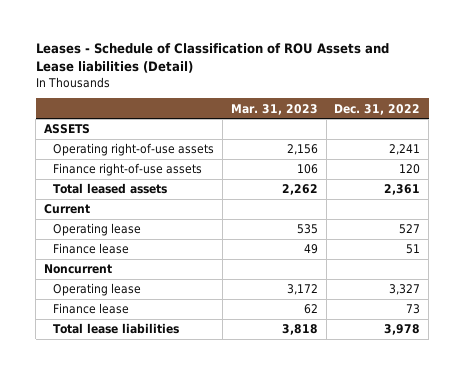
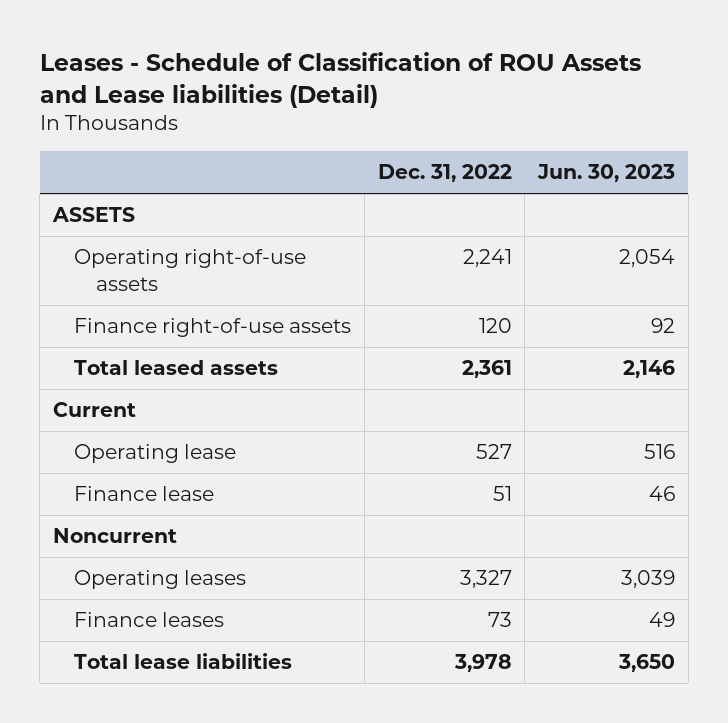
[230,103,318,115] Mar. 31, 2023 -> none
none -> [537,164,676,183] Jun. 30, 2023
[53,283,142,297] Operating lease -> [74,570,247,590] Operating leases
[53,303,130,315] Finance lease -> [74,612,225,628] Finance leases

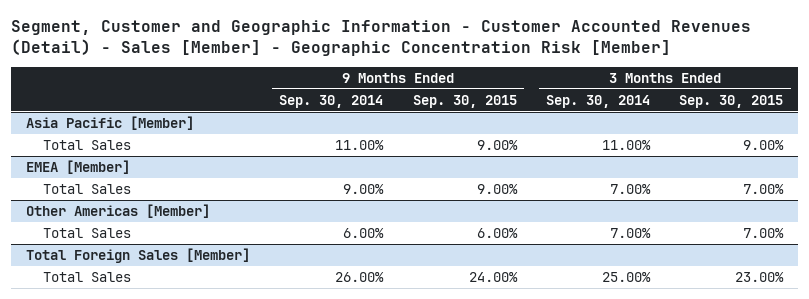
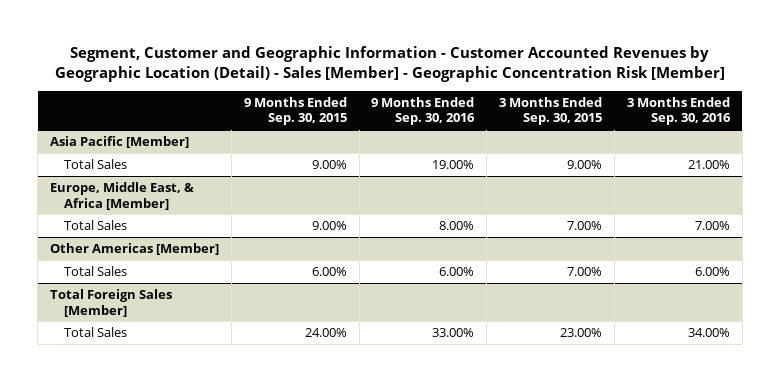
[11,20,752,57] Segment, Customer and Geographic Information - Customer Accounted Revenues (Detail) - Sales [Member] - Geographic Concentration Risk [Member] -> [54,45,725,82] Segment, Customer and Geographic Information - Customer Accounted Revenues by Geographic Location (Detail) - Sales [Member] - Geographic Concentration Risk [Member]
[279,94,384,108] Sep. 30, 2014 -> none
[546,94,651,108] Sep. 30, 2014 -> none
none -> [371,96,476,126] 9 Months Ended Sep. 30, 2016
none -> [626,96,731,126] 3 Months Ended Sep. 30, 2016
[25,159,130,174] EMEA [Member] -> [50,181,195,210] Europe, Middle East, & Africa [Member]

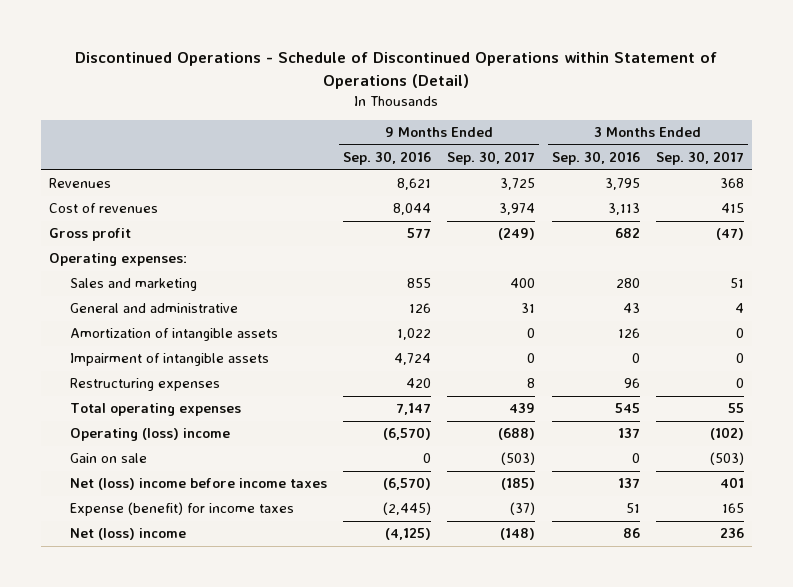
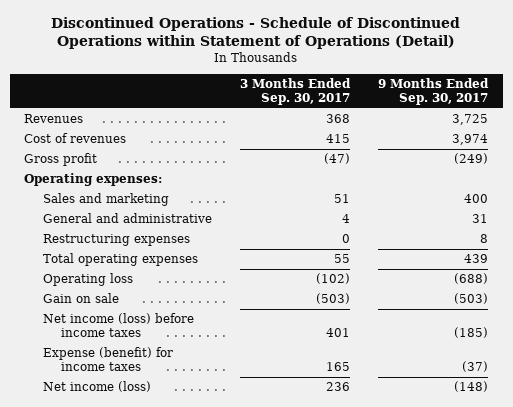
[343,151,432,166] Sep. 30, 2016 -> none
[551,151,640,166] Sep. 30, 2016 -> none
[69,328,278,342] Amortization of intangible assets -> none
[69,353,269,367] Impairment of intangible assets -> none
[69,428,230,442] Operating (loss) income -> [42,273,133,287] Operating loss
[69,478,327,491] Net (loss) income before income taxes -> [42,313,194,338] Net income (loss) before income taxes
[69,528,186,541] Net (loss) income -> [42,381,151,393] Net income (loss)

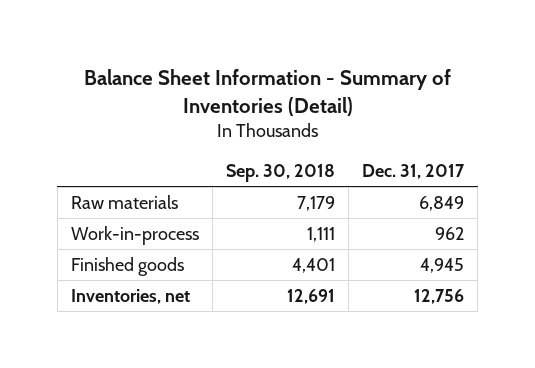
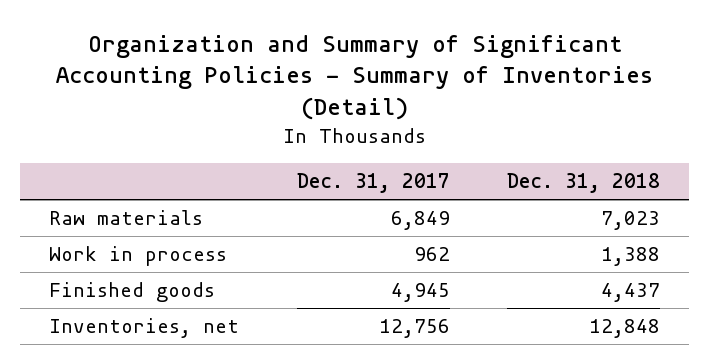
[83,69,451,117] Balance Sheet Information - Summary of Inventories (Detail) -> [55,34,653,121] Organization and Summary of Significant Accounting Policies - Summary of Inventories (Detail)
[226,164,336,183] Sep. 30, 2018 -> none
none -> [507,173,661,194] Dec. 31, 2018
[70,225,199,245] Work-in-process -> [48,246,227,267] Work in process

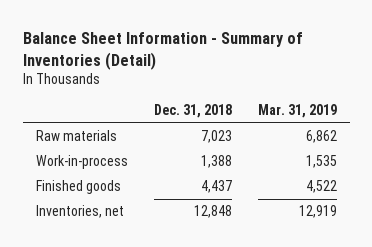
[55,34,653,121] Organization and Summary of Significant Accounting Policies - Summary of Inventories (Detail) -> [22,32,303,70] Balance Sheet Information - Summary of Inventories (Detail)
[296,173,450,194] Dec. 31, 2017 -> none
none -> [257,104,337,119] Mar. 31, 2019
[48,246,227,267] Work in process -> [35,155,128,170] Work-in-process

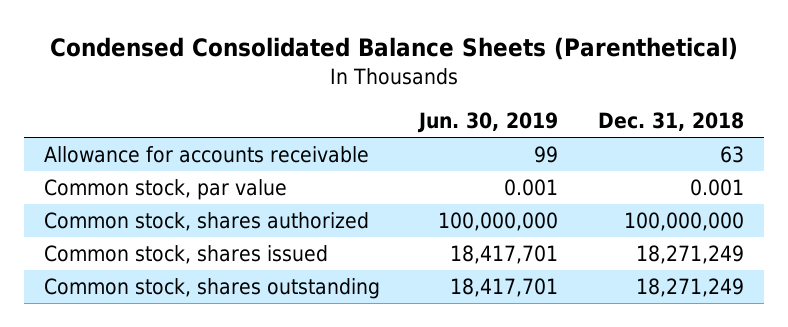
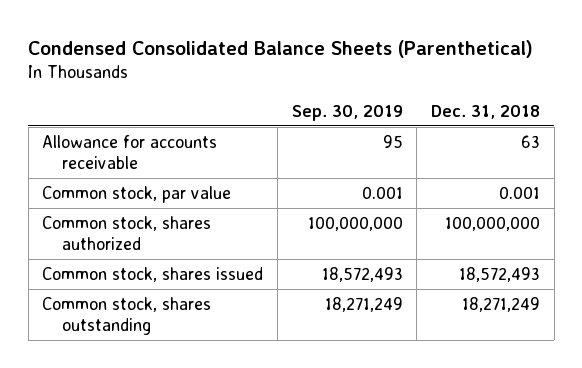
[417,112,559,134] Jun. 30, 2019 -> none
none -> [291,104,403,121] Sep. 30, 2019
[635,245,744,265] 18,271,249 -> [458,266,540,282] 18,572,493

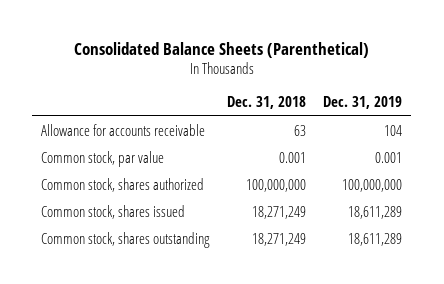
[28,39,534,58] Condensed Consolidated Balance Sheets (Parenthetical) -> [73,41,369,58] Consolidated Balance Sheets (Parenthetical)
[291,104,403,121] Sep. 30, 2019 -> none
none -> [323,96,403,110] Dec. 31, 2019
[458,266,540,282] 18,572,493 -> [251,205,306,219] 18,271,249

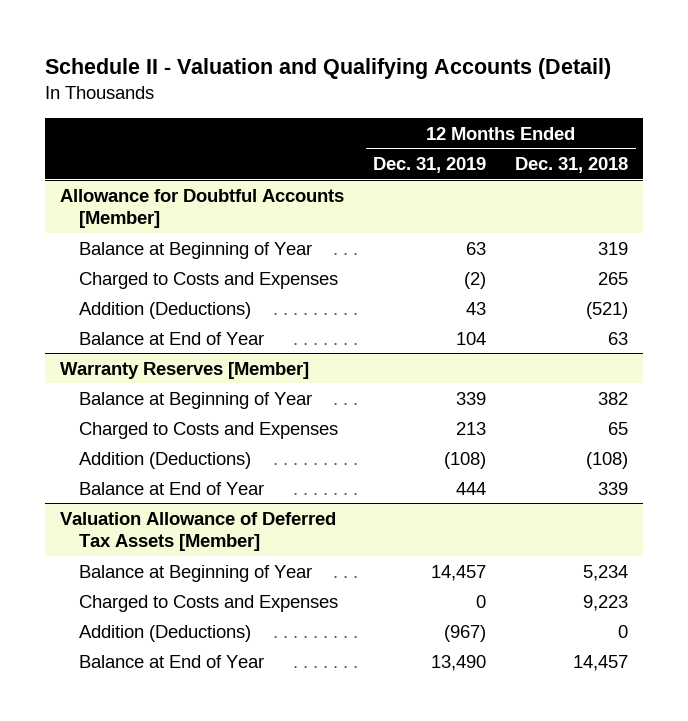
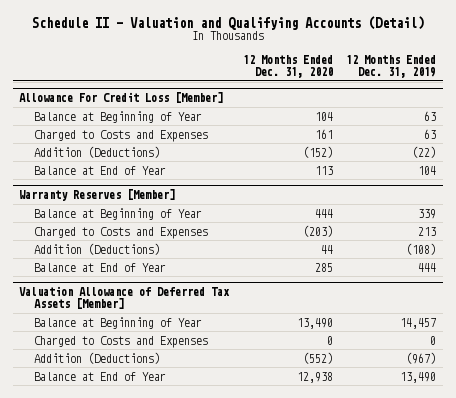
[515,157,629,174] Dec. 31, 2018 -> none
none -> [242,54,333,78] 12 Months Ended Dec. 31, 2020
[59,188,344,229] Allowance for Doubtful Accounts [Member] -> [19,91,224,103] Allowance For Credit Loss [Member]
[463,271,486,289] (2) -> [424,128,437,139] 63
[465,301,486,315] 43 -> [412,145,437,158] (22)

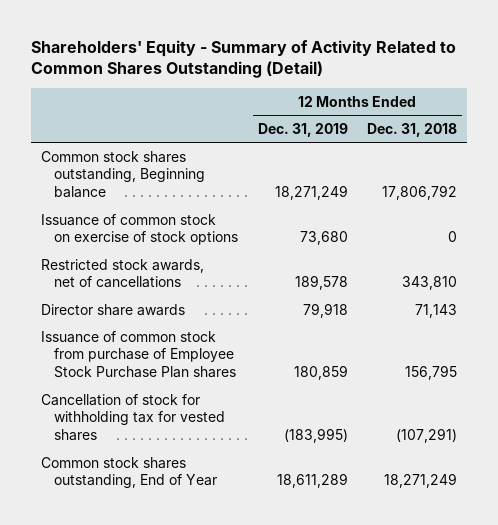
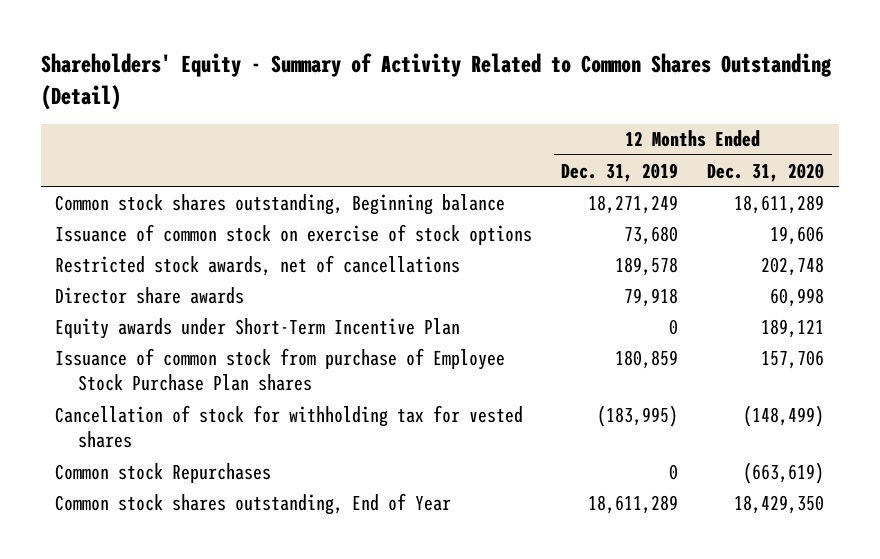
[367,122,458,137] Dec. 31, 2018 -> none
none -> [707,162,825,182] Dec. 31, 2020
none -> [55,317,461,339] Equity awards under Short-Term Incentive Plan
none -> [55,462,272,483] Common stock Repurchases

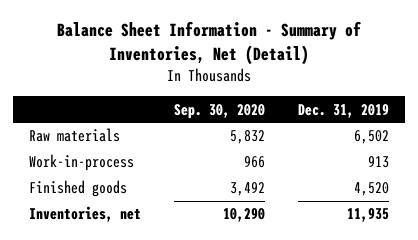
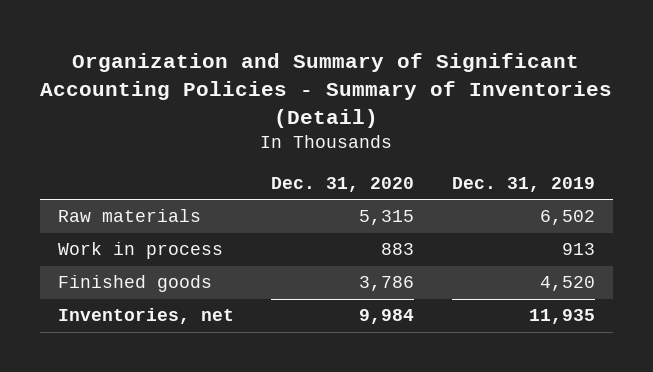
[57,21,362,66] Balance Sheet Information - Summary of Inventories, Net (Detail) -> [40,52,613,128] Organization and Summary of Significant Accounting Policies - Summary of Inventories (Detail)
[174,103,266,119] Sep. 30, 2020 -> none
none -> [271,176,415,192] Dec. 31, 2020
[29,154,135,172] Work-in-process -> [58,242,224,260] Work in process

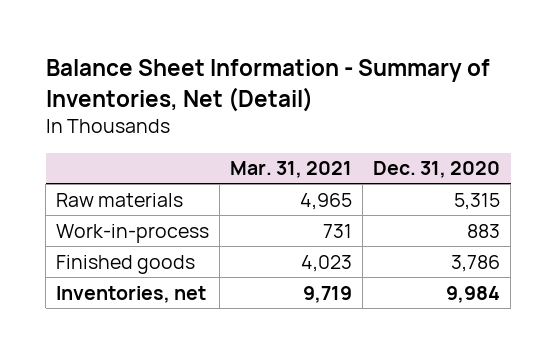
[40,52,613,128] Organization and Summary of Significant Accounting Policies - Summary of Inventories (Detail) -> [45,59,490,112] Balance Sheet Information - Summary of Inventories, Net (Detail)
[451,176,595,192] Dec. 31, 2019 -> none
none -> [230,161,353,179] Mar. 31, 2021
[58,242,224,260] Work in process -> [56,223,210,243] Work-in-process

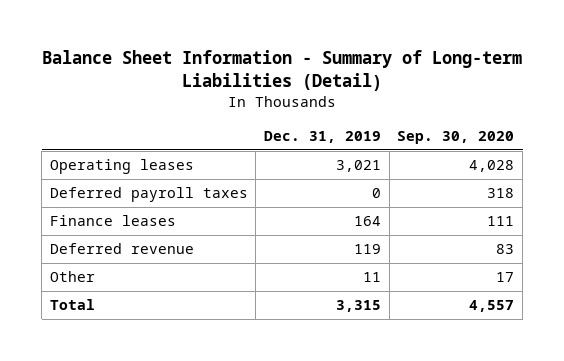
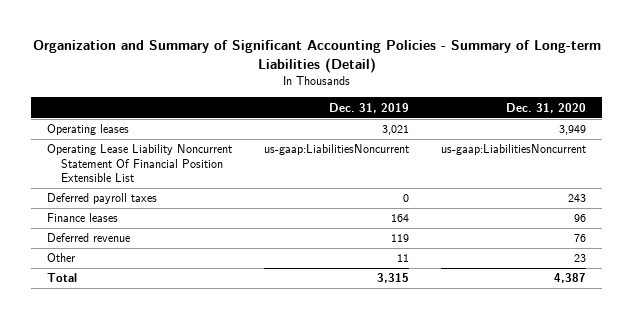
[42,50,523,92] Balance Sheet Information - Summary of Long-term Liabilities (Detail) -> [32,39,601,73] Organization and Summary of Significant Accounting Policies - Summary of Long-term Liabilities (Detail)
[397,130,515,144] Sep. 30, 2020 -> none
none -> [506,102,587,113] Dec. 31, 2020
none -> [46,144,232,182] Operating Lease Liability Noncurrent Statement Of Financial Position Extensible List

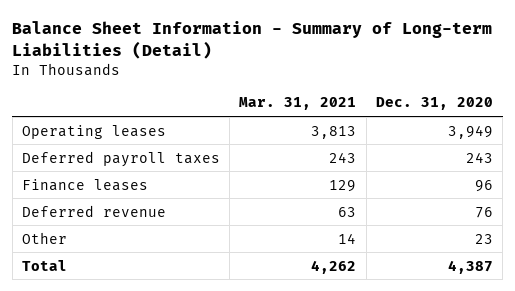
[32,39,601,73] Organization and Summary of Significant Accounting Policies - Summary of Long-term Liabilities (Detail) -> [12,20,493,59] Balance Sheet Information - Summary of Long-term Liabilities (Detail)
[329,102,410,113] Dec. 31, 2019 -> none
none -> [239,97,357,111] Mar. 31, 2021
[46,144,232,182] Operating Lease Liability Noncurrent Statement Of Financial Position Extensible List -> none

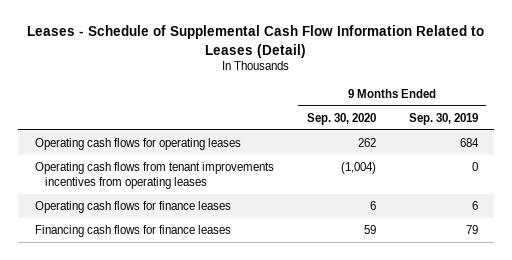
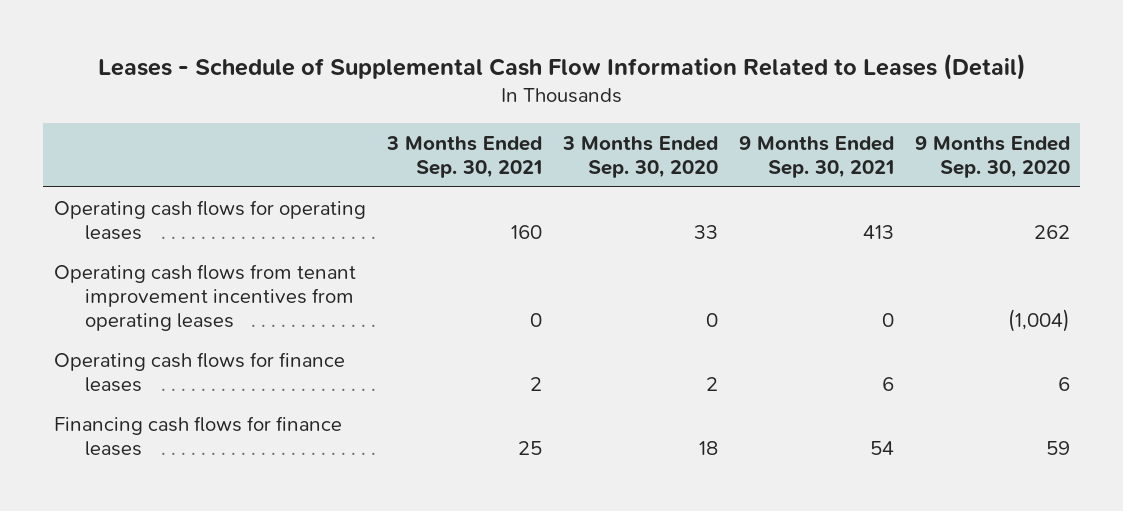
[408,112,478,125] Sep. 30, 2019 -> none
none -> [385,135,542,178] 3 Months Ended Sep. 30, 2021
none -> [561,135,718,178] 3 Months Ended Sep. 30, 2020
none -> [738,135,894,178] 9 Months Ended Sep. 30, 2021
[34,161,274,189] Operating cash flows from tenant improvements incentives from operating leases -> [53,264,356,332] Operating cash flows from tenant improvement incentives from operating leases

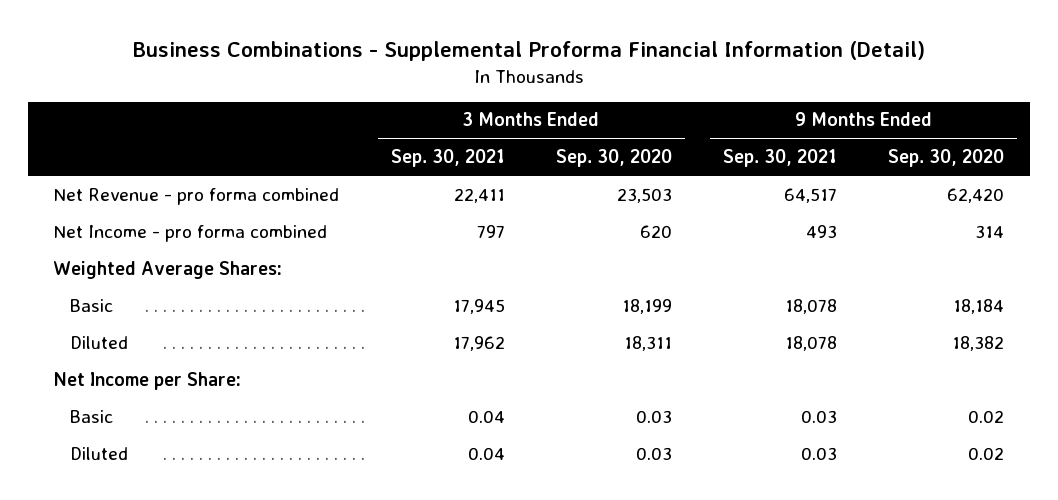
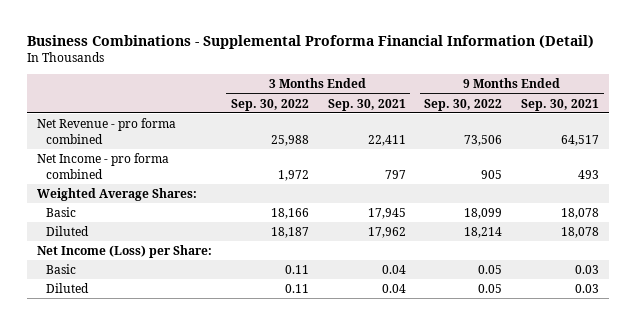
[555,149,672,168] Sep. 30, 2020 -> none
[888,149,1005,168] Sep. 30, 2020 -> none
none -> [230,98,309,111] Sep. 30, 2022
none -> [424,98,503,111] Sep. 30, 2022
[53,371,242,390] Net Income per Share: -> [36,244,212,258] Net Income (Loss) per Share:

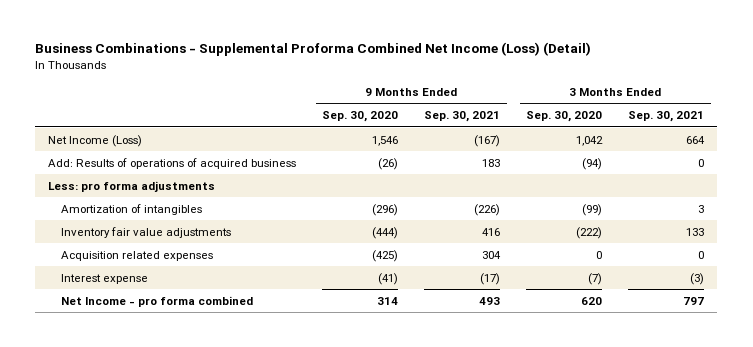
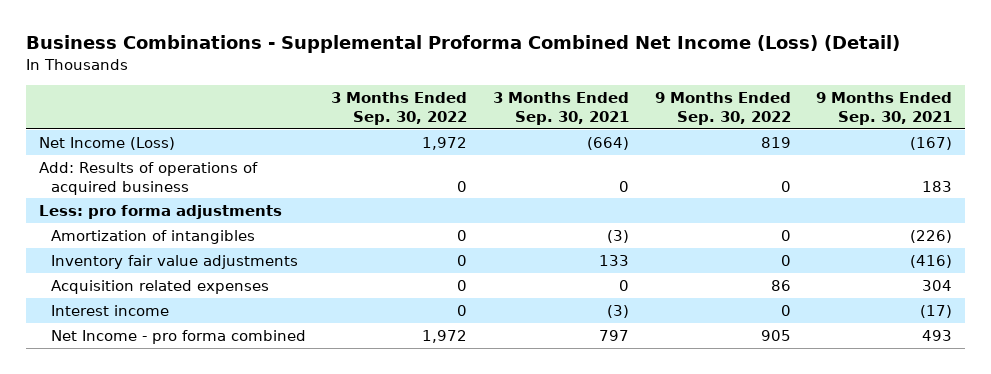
[322,111,399,123] Sep. 30, 2020 -> none
[526,111,603,123] Sep. 30, 2020 -> none
none -> [331,92,468,125] 3 Months Ended Sep. 30, 2022
none -> [654,92,791,125] 9 Months Ended Sep. 30, 2022
[686,135,706,144] 664 -> [587,137,630,151] (664)
[698,204,705,213] 3 -> [607,230,630,244] (3)
[482,227,501,236] 416 -> [910,255,953,269] (416)
[60,273,148,284] Interest expense -> [50,305,169,317] Interest income

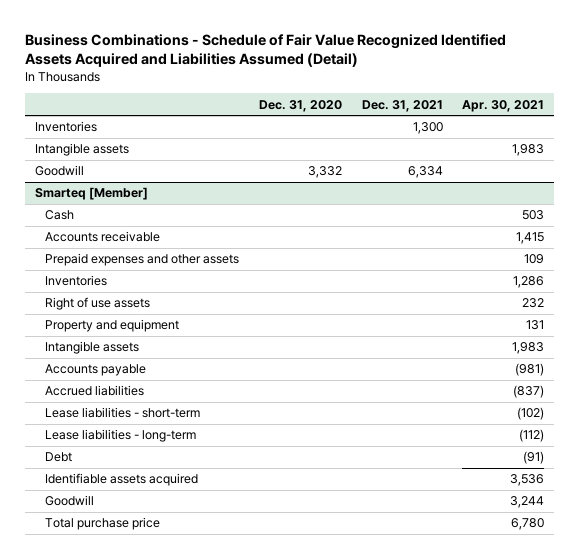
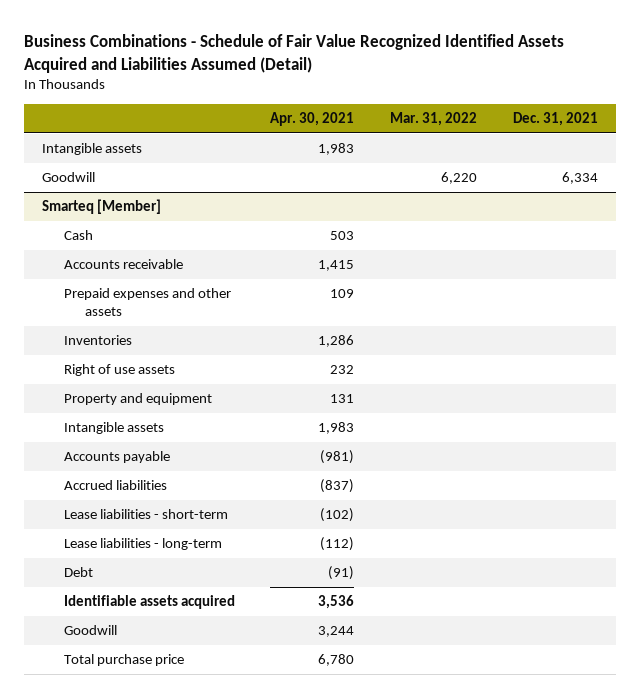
[258,99,342,112] Dec. 31, 2020 -> none
none -> [390,112,478,127] Mar. 31, 2022
[35,121,98,133] Inventories -> none

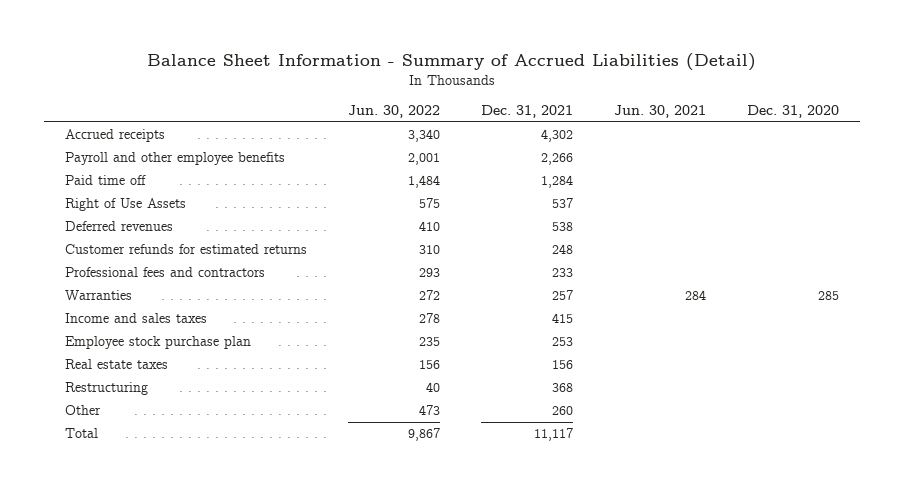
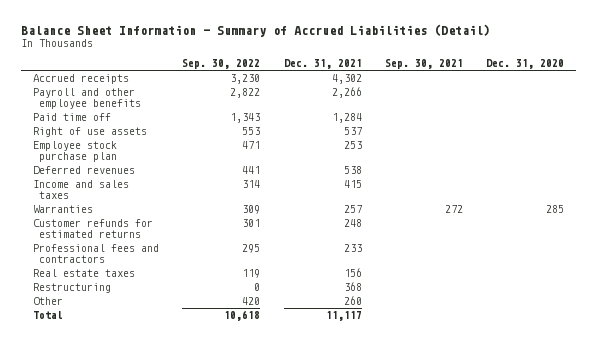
[347,105,440,119] Jun. 30, 2022 -> none
[614,105,707,119] Jun. 30, 2021 -> none
none -> [182,59,261,70] Sep. 30, 2022
none -> [384,59,463,70] Sep. 30, 2021
[64,198,186,212] Right of Use Assets -> [32,127,147,138] Right of use assets
[64,336,251,350] Employee stock purchase plan -> [32,141,118,163] Employee stock purchase plan
[64,313,207,324] Income and sales taxes -> [32,180,129,200] Income and sales taxes
[64,290,132,301] Warranties -> [32,205,93,214] Warranties

